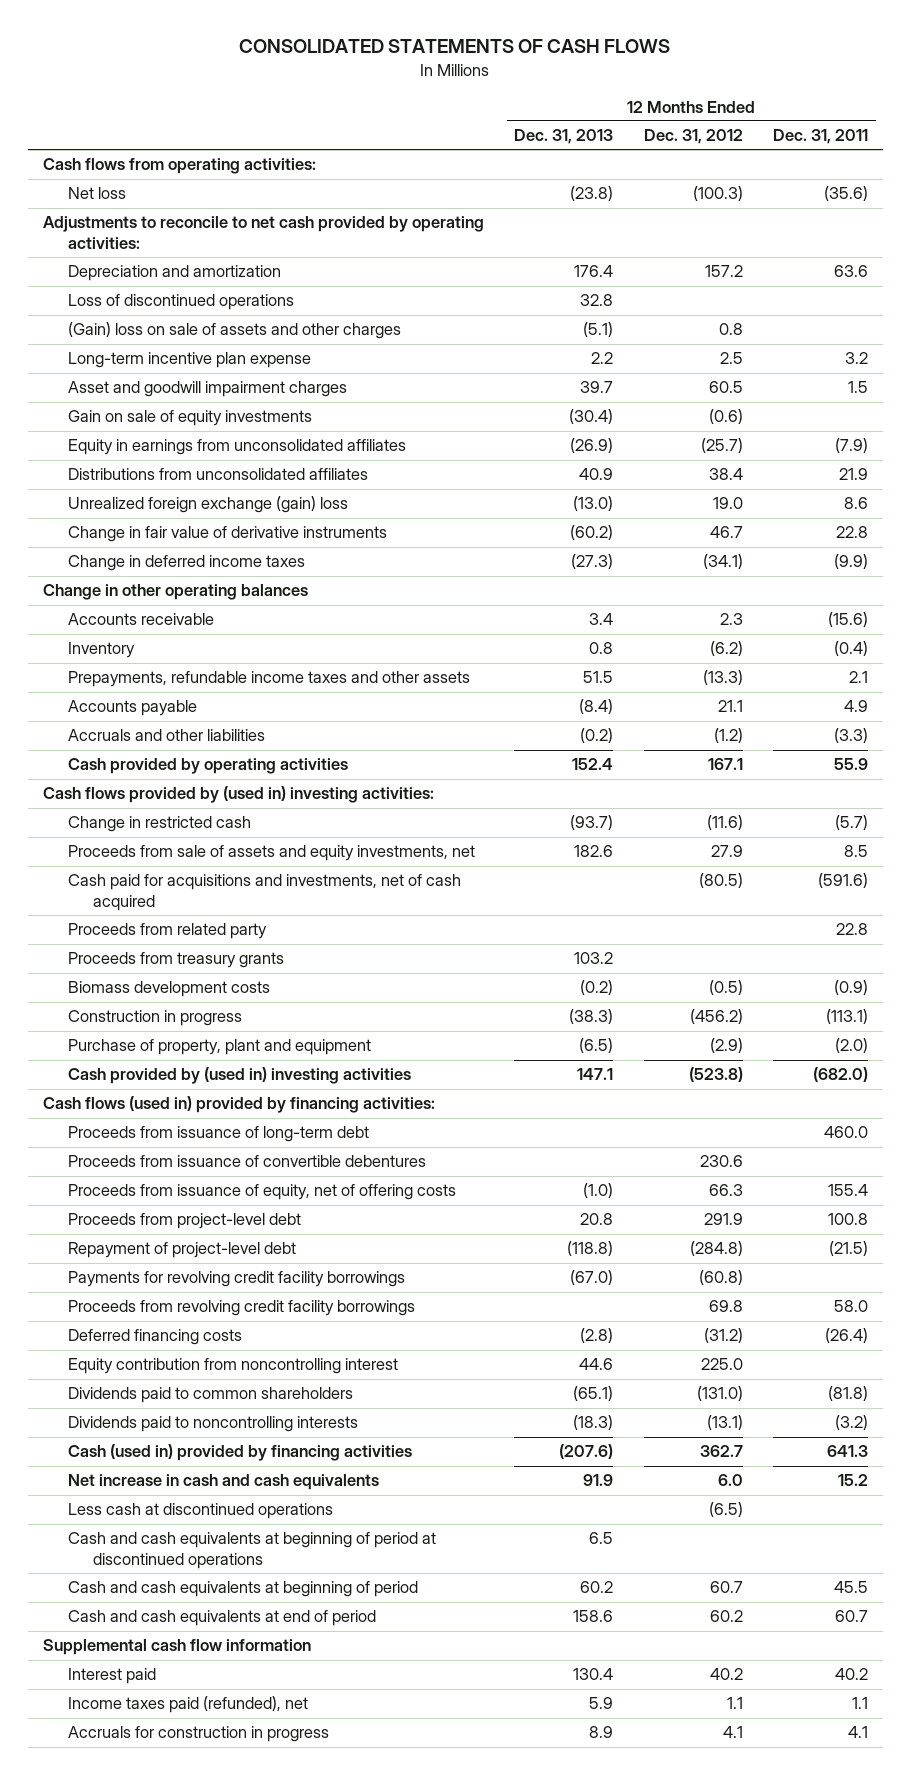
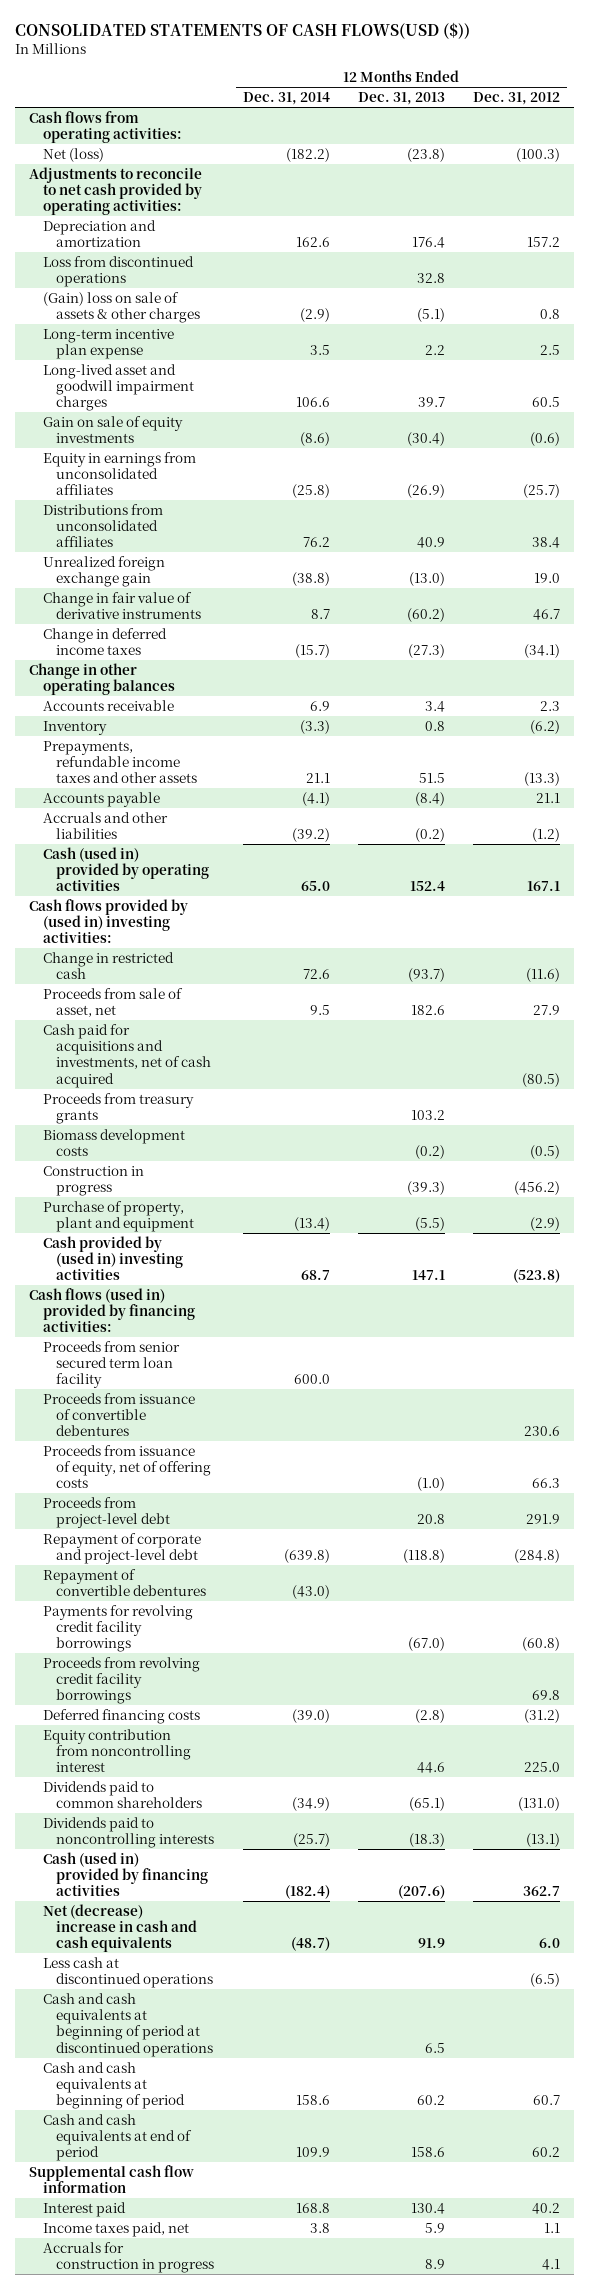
[239,39,671,54] CONSOLIDATED STATEMENTS OF CASH FLOWS -> [15,21,471,39] CONSOLIDATED STATEMENTS OF CASH FLOWS(USD ($))
[772,129,868,145] Dec. 31, 2011 -> none
none -> [242,92,330,106] Dec. 31, 2014
[67,187,126,200] Net loss -> [42,147,104,162] Net (loss)
[67,294,294,311] Loss of discontinued operations -> [42,255,194,288] Loss from discontinued operations
[67,322,401,340] (Gain) loss on sale of assets and other charges -> [42,291,201,324] (Gain) loss on sale of assets & other charges
[67,381,347,398] Asset and goodwill impairment charges -> [42,363,195,412] Long-lived asset and goodwill impairment charges
[67,496,348,514] Unrealized foreign exchange (gain) loss -> [42,555,165,588] Unrealized foreign exchange gain
[67,758,348,775] Cash provided by operating activities -> [42,846,210,892] Cash (used in) provided by operating activities
[67,845,475,862] Proceeds from sale of assets and equity investments, net -> [42,987,183,1018] Proceeds from sale of asset, net
[67,923,267,940] Proceeds from related party -> none
[569,1009,614,1025] (38.3) -> [406,1181,445,1196] (39.3)
[579,1038,614,1054] (6.5) -> [414,1217,445,1232] (5.5)
[67,1126,369,1143] Proceeds from issuance of long-term debt -> [42,1340,180,1389] Proceeds from senior secured term loan facility
[67,1242,296,1259] Repayment of project-level debt -> [42,1532,201,1565] Repayment of corporate and project-level debt
none -> [42,1568,207,1597] Repayment of convertible debentures
[67,1474,379,1491] Net increase in cash and cash equivalents -> [42,1903,198,1953] Net (decrease) increase in cash and cash equivalents
[67,1696,308,1714] Income taxes paid (refunded), net -> [42,2221,189,2237] Income taxes paid, net

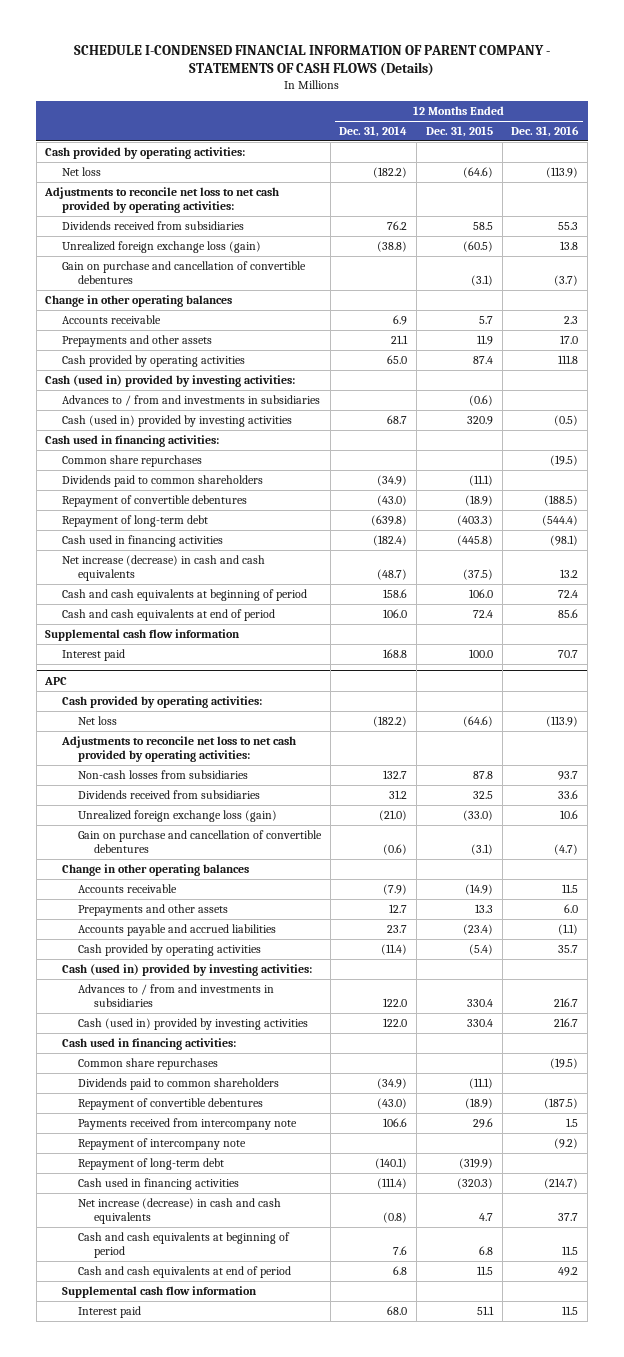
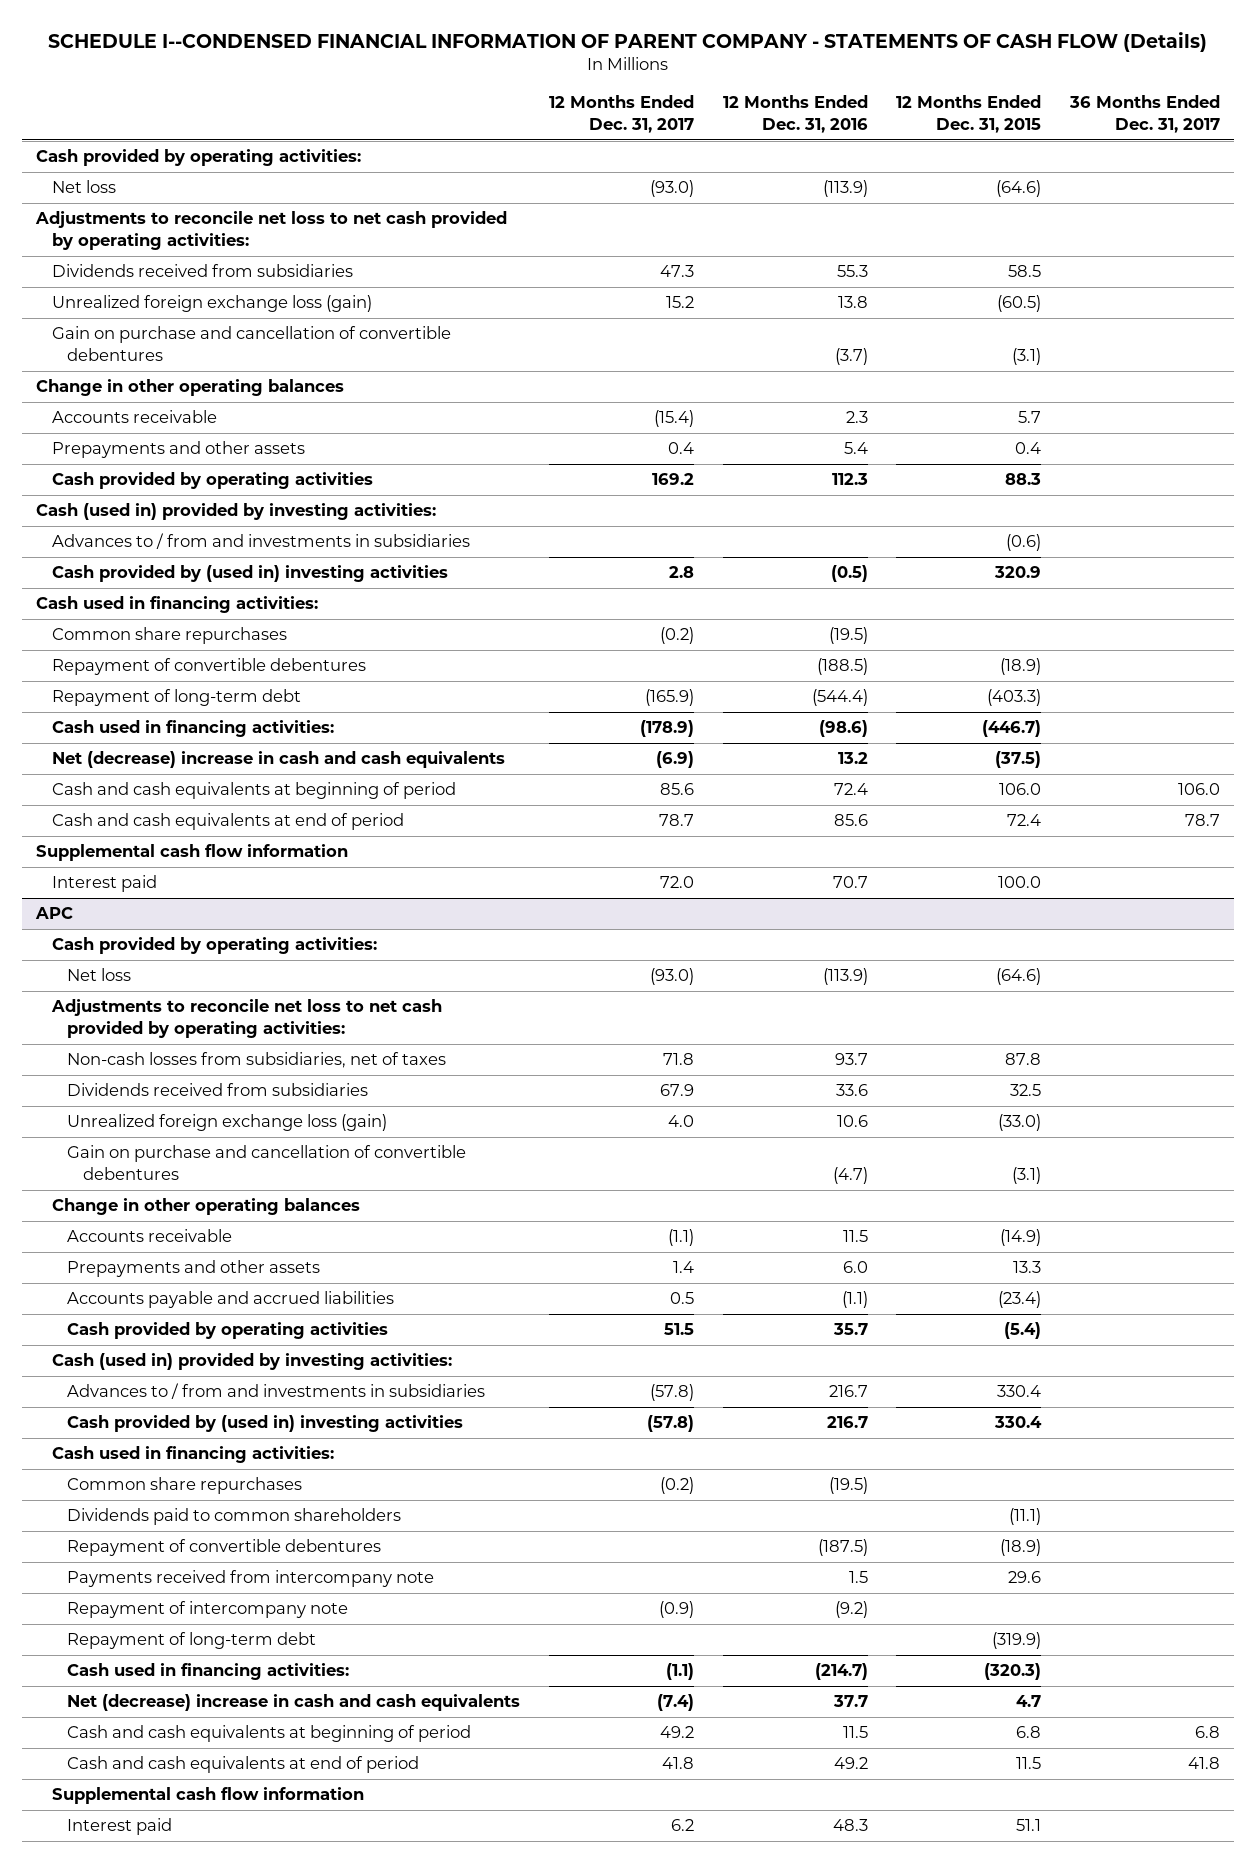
[73,44,550,77] SCHEDULE I-CONDENSED FINANCIAL INFORMATION OF PARENT COMPANY - STATEMENTS OF CASH FLOWS (Details) -> [48,31,1208,52] SCHEDULE I--CONDENSED FINANCIAL INFORMATION OF PARENT COMPANY - STATEMENTS OF CASH FLOW (Details)
[339,126,408,138] Dec. 31, 2014 -> none
none -> [549,95,695,134] 12 Months Ended Dec. 31, 2017
none -> [1068,95,1220,134] 36 Months Ended Dec. 31, 2017
[476,334,493,345] 11.9 -> [1015,442,1042,455] 0.4
[560,334,579,344] 17.0 -> [843,442,868,455] 5.4
[472,355,493,364] 87.4 -> [1005,473,1042,486] 88.3
[558,354,579,364] 111.8 -> [831,473,868,486] 112.3
[61,414,292,427] Cash (used in) provided by investing activities -> [51,565,448,583] Cash provided by (used in) investing activities
[61,474,263,487] Dividends paid to common shareholders -> none
[61,534,223,547] Cash used in financing activities -> [51,720,334,738] Cash used in financing activities:
[456,534,493,546] (445.8) -> [982,720,1042,738] (446.7)
[550,534,579,546] (98.1) -> [818,720,868,738] (98.6)
[61,554,265,581] Net increase (decrease) in cash and cash equivalents -> [51,751,505,769] Net (decrease) increase in cash and cash equivalents
[77,769,248,779] Non-cash losses from subsidiaries -> [67,1052,447,1069] Non-cash losses from subsidiaries, net of taxes
[77,1017,308,1030] Cash (used in) provided by investing activities -> [67,1415,464,1433] Cash provided by (used in) investing activities
[77,1177,239,1190] Cash used in financing activities -> [67,1663,350,1681] Cash used in financing activities:
[77,1197,281,1224] Net increase (decrease) in cash and cash equivalents -> [67,1694,521,1712] Net (decrease) increase in cash and cash equivalents
[562,1305,579,1315] 11.5 -> [832,1819,868,1832] 48.3

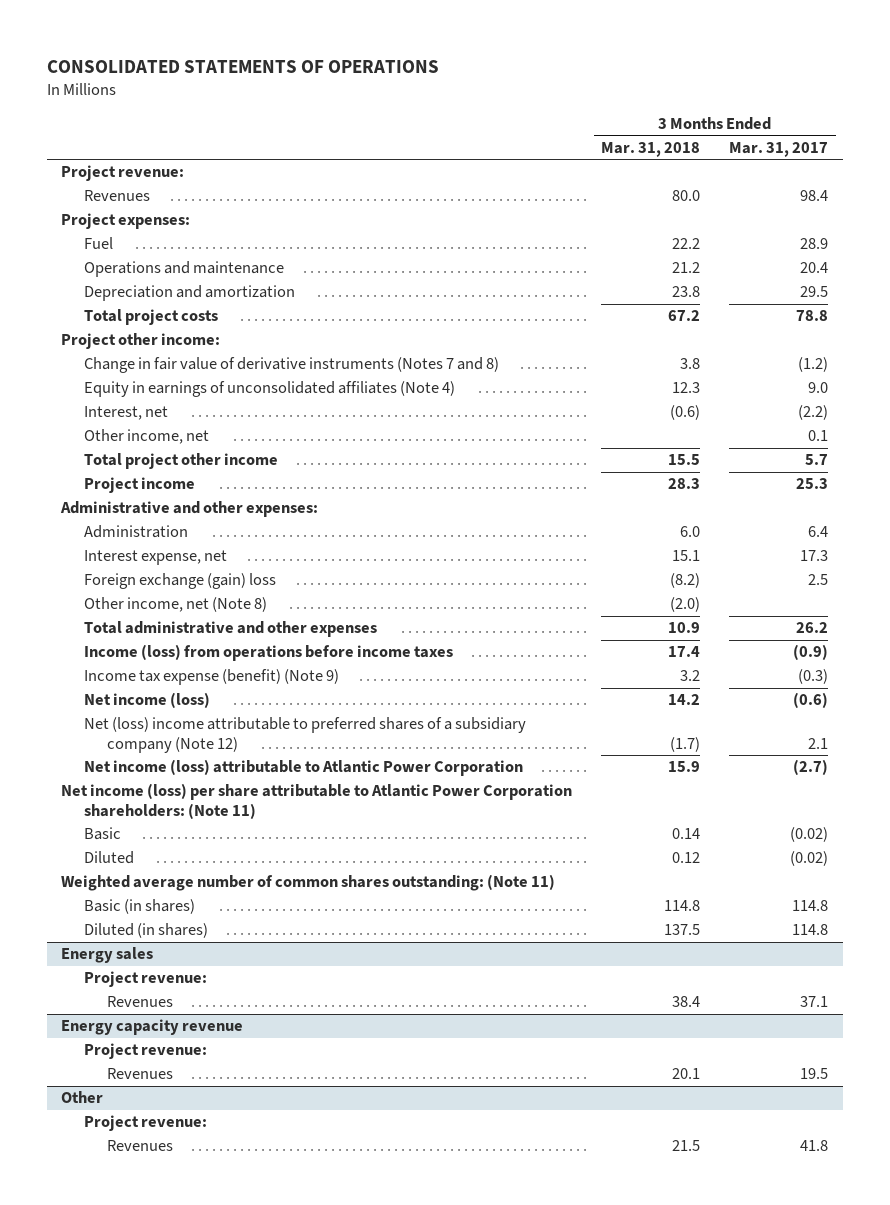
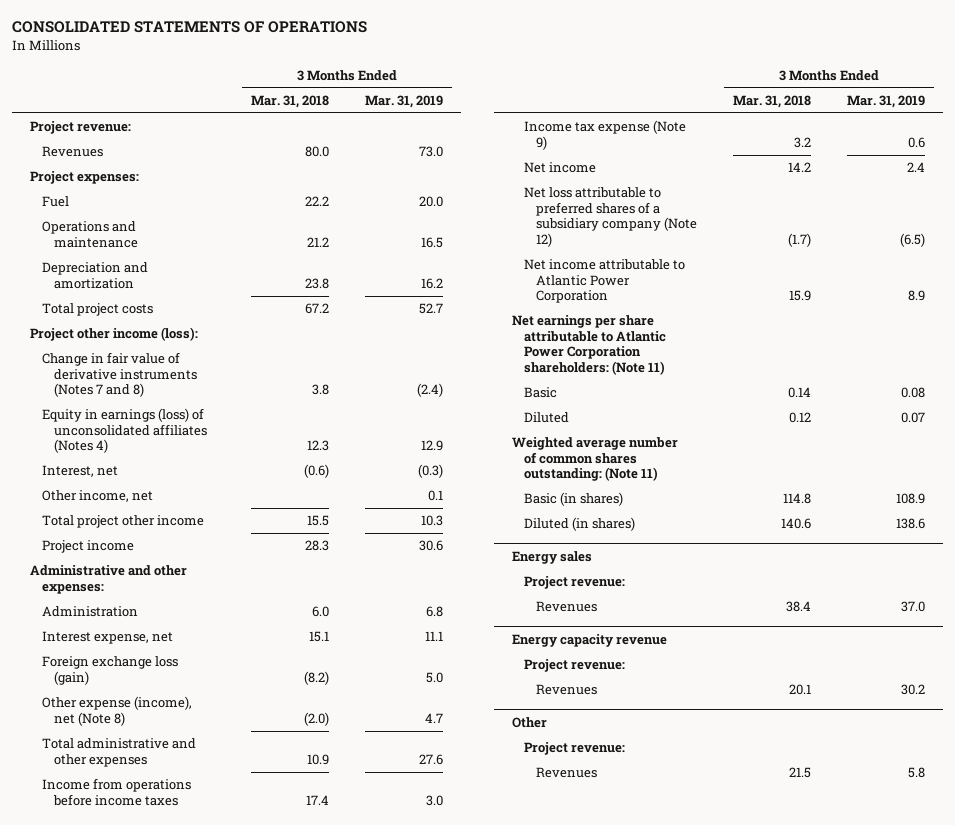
[729,141,829,157] Mar. 31, 2017 -> none
none -> [365,95,444,109] Mar. 31, 2019
[61,333,221,350] Project other income: -> [30,327,199,342] Project other income (loss):
[84,381,456,398] Equity in earnings of unconsolidated affiliates (Note 4) -> [42,408,208,454] Equity in earnings (loss) of unconsolidated affiliates (Notes 4)
[84,573,277,590] Foreign exchange (gain) loss -> [42,656,179,685] Foreign exchange loss (gain)
[84,597,268,613] Other income, net (Note 8) -> [42,696,193,726] Other expense (income), net (Note 8)
[84,644,454,662] Income (loss) from operations before income taxes -> [42,778,192,806] Income from operations before income taxes
[84,669,340,686] Income tax expense (benefit) (Note 9) -> [524,120,687,150] Income tax expense (Note 9)
[84,692,211,709] Net income (loss) -> [524,162,597,174] Net income
[84,717,527,753] Net (loss) income attributable to preferred shares of a subsidiary company (Note 12) -> [524,187,698,248] Net loss attributable to preferred shares of a subsidiary company (Note 12)
[84,759,524,777] Net income (loss) attributable to Atlantic Power Corporation -> [524,259,686,304] Net income attributable to Atlantic Power Corporation
[61,783,573,819] Net income (loss) per share attributable to Atlantic Power Corporation shareholders: (Note 11) -> [511,315,667,376] Net earnings per share attributable to Atlantic Power Corporation shareholders: (Note 11)
[664,924,701,936] 137.5 -> [781,518,812,530] 140.6

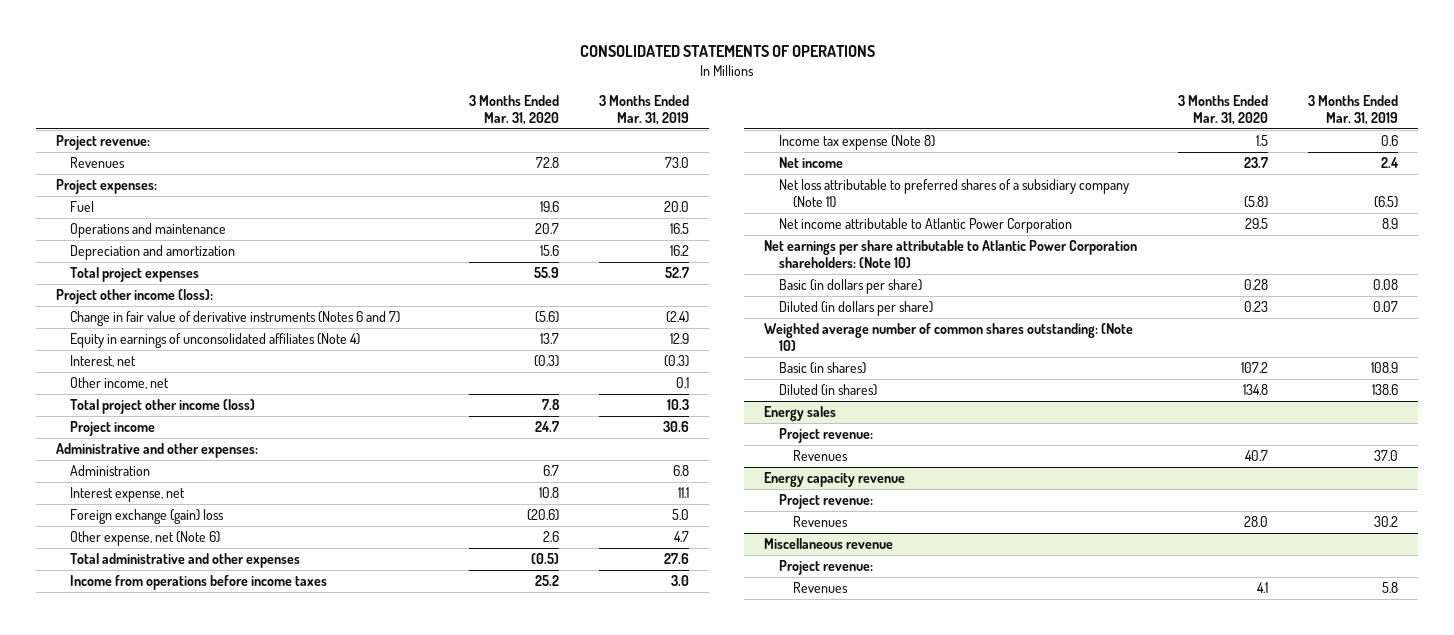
[251,95,330,109] Mar. 31, 2018 -> none
none -> [468,94,559,126] 3 Months Ended Mar. 31, 2020
[42,303,154,317] Total project costs -> [69,266,199,282] Total project expenses
[42,352,198,398] Change in fair value of derivative instruments (Notes 7 and 8) -> [69,310,400,326] Change in fair value of derivative instruments (Notes 6 and 7)
[42,408,208,454] Equity in earnings (loss) of unconsolidated affiliates (Notes 4) -> [69,332,360,348] Equity in earnings of unconsolidated affiliates (Note 4)
[42,515,205,529] Total project other income -> [69,398,255,414] Total project other income (loss)
[42,656,179,685] Foreign exchange loss (gain) -> [69,508,224,524] Foreign exchange (gain) loss
[42,696,193,726] Other expense (income), net (Note 8) -> [69,530,220,546] Other expense, net (Note 6)
[524,120,687,150] Income tax expense (Note 9) -> [778,134,935,150] Income tax expense (Note 8)
[524,187,698,248] Net loss attributable to preferred shares of a subsidiary company (Note 12) -> [778,178,1129,209] Net loss attributable to preferred shares of a subsidiary company (Note 11)
[511,315,667,376] Net earnings per share attributable to Atlantic Power Corporation shareholders: (Note 11) -> [764,239,1138,269] Net earnings per share attributable to Atlantic Power Corporation shareholders: (Note 10)
[524,387,558,399] Basic -> [778,278,922,294] Basic (in dollars per share)
[524,412,570,424] Diluted -> [778,300,933,316] Diluted (in dollars per share)
[511,437,678,482] Weighted average number of common shares outstanding: (Note 11) -> [764,322,1134,352] Weighted average number of common shares outstanding: (Note 10)
[511,716,547,728] Other -> [764,537,894,549] Miscellaneous revenue

